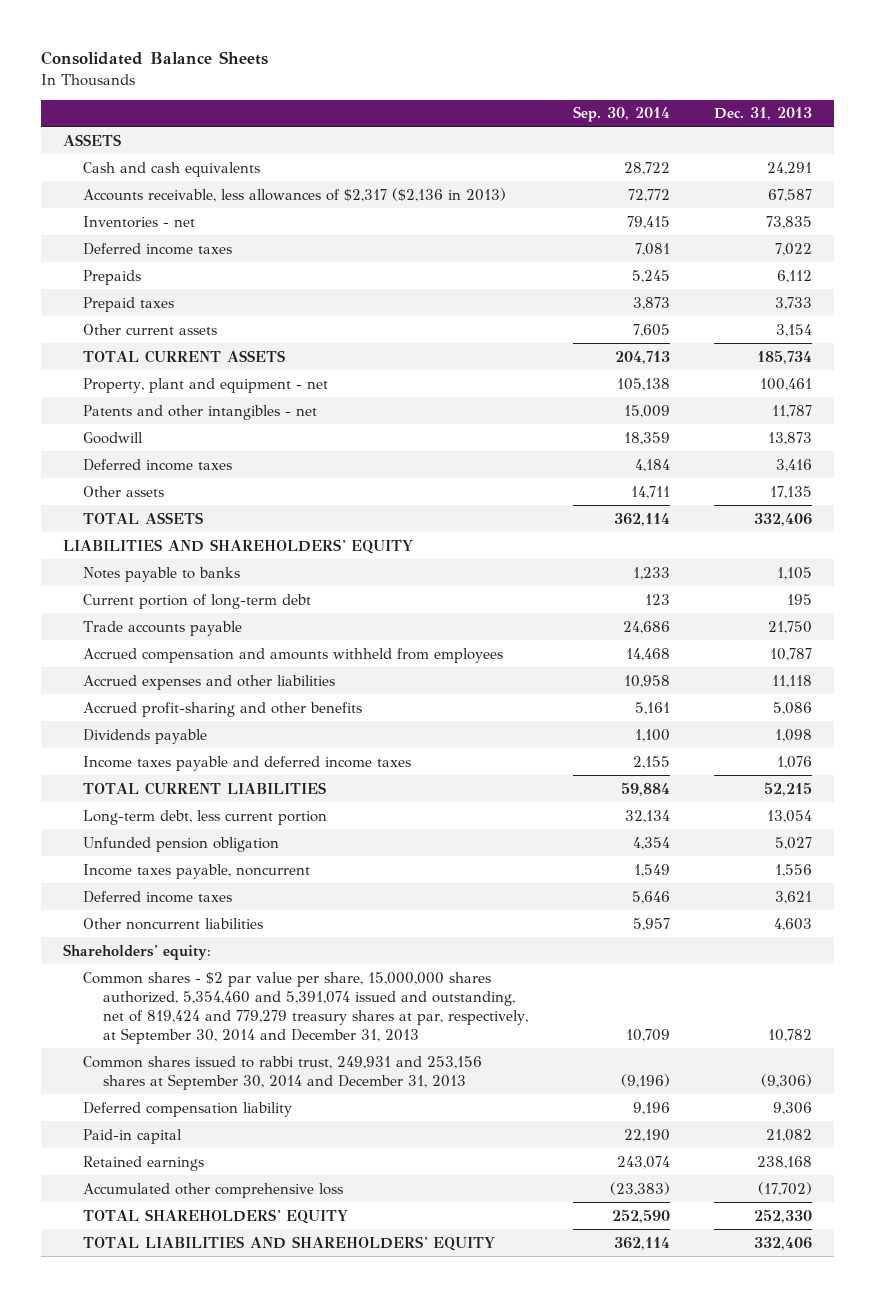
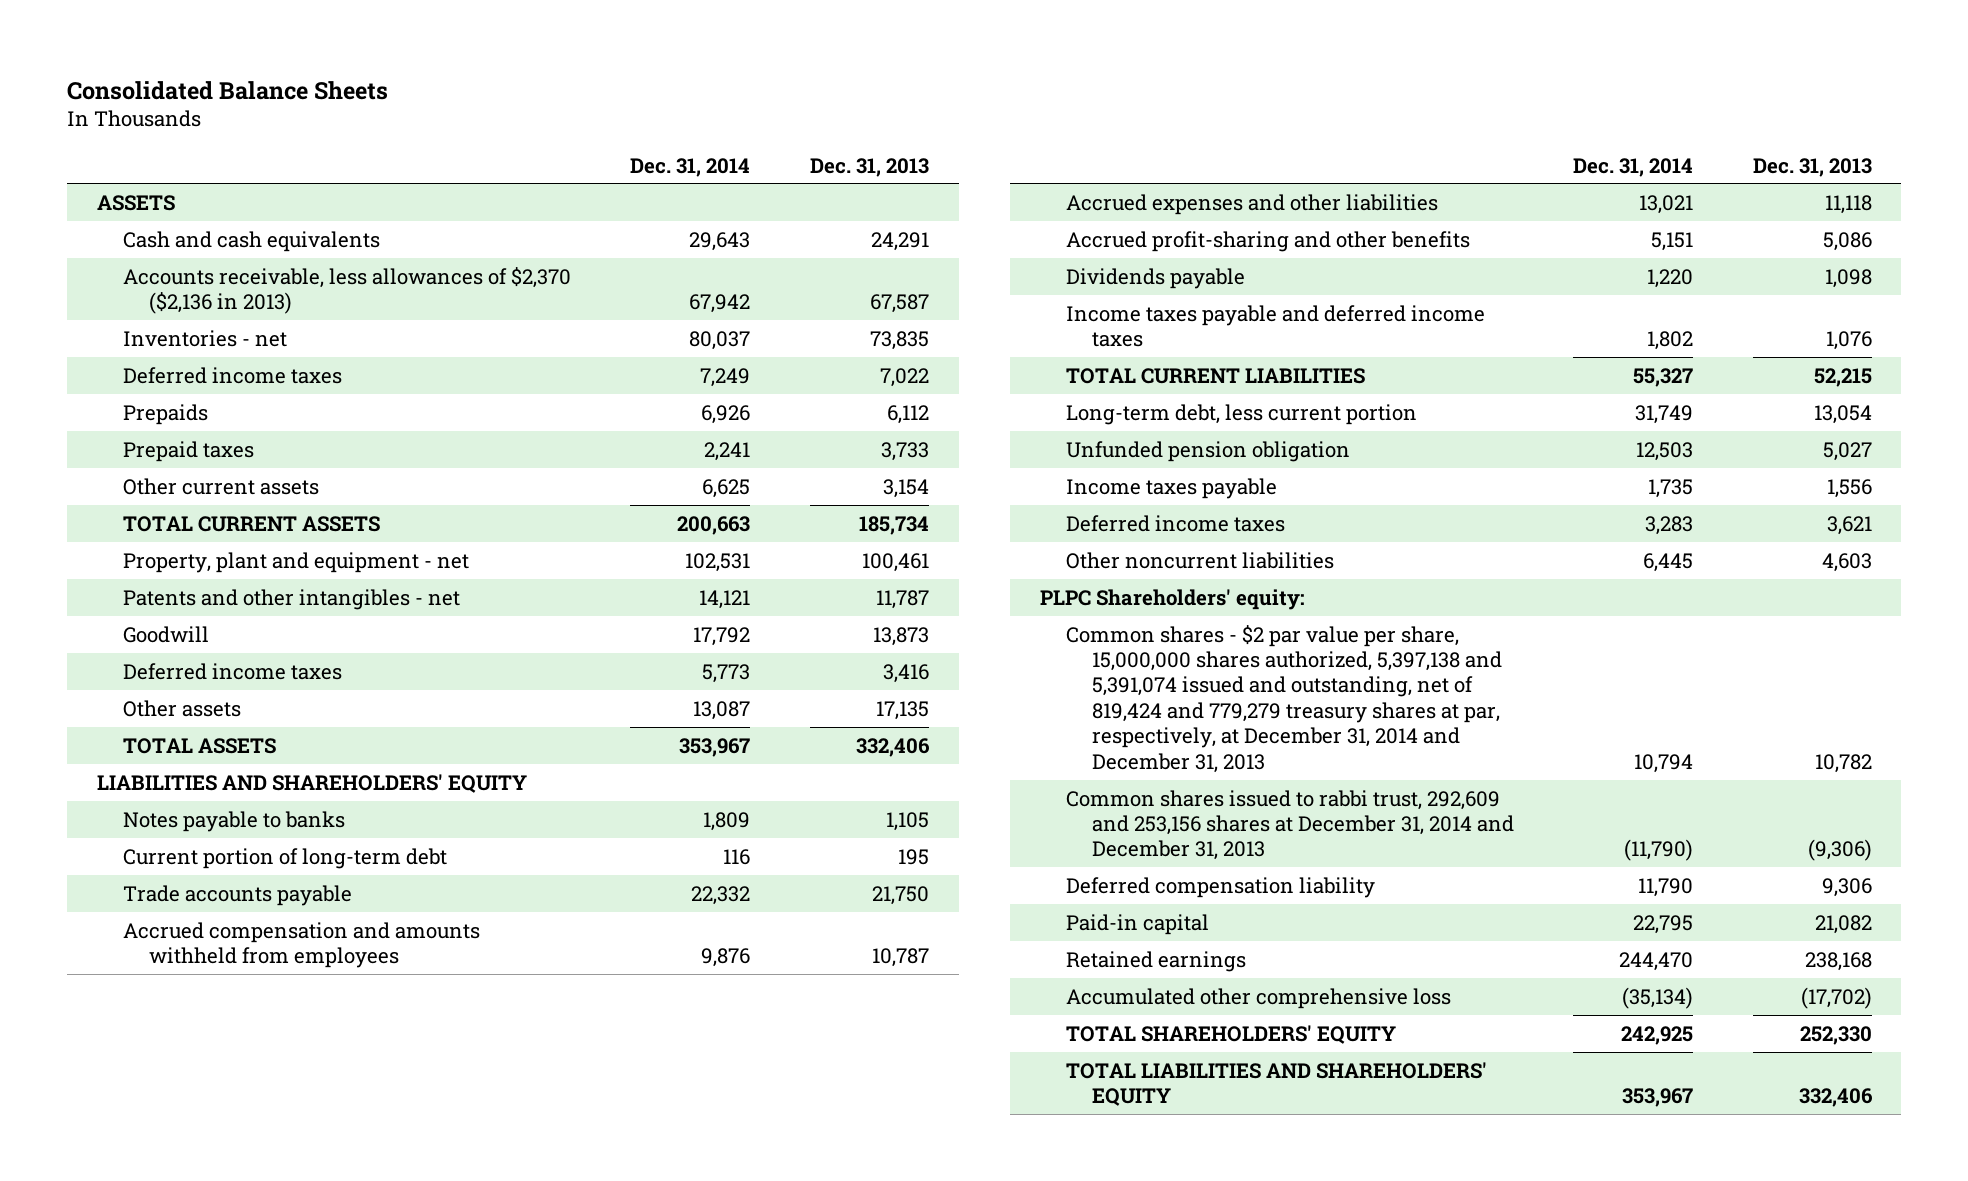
[572,106,670,123] Sep. 30, 2014 -> none
none -> [630,157,751,177] Dec. 31, 2014
[83,187,507,202] Accounts receivable, less allowances of $2,317 ($2,136 in 2013) -> [122,266,571,315] Accounts receivable, less allowances of $2,370 ($2,136 in 2013)
[83,863,311,879] Income taxes payable, noncurrent -> [1065,477,1277,499] Income taxes payable
[63,943,212,960] Shareholders' equity: -> [1039,588,1305,610] PLPC Shareholders' equity:
[83,971,529,1044] Common shares - $2 par value per share, 15,000,000 shares authorized, 5,354,460 and 5,391,074 issued and outstanding, net of 819,424 and 779,279 treasury shares at par, respectively, at September 30, 2014 and December 31, 2013 -> [1065,624,1502,773] Common shares - $2 par value per share, 15,000,000 shares authorized, 5,397,138 and 5,391,074 issued and outstanding, net of 819,424 and 779,279 treasury shares at par, respectively, at December 31, 2014 and December 31, 2013
[83,1055,483,1090] Common shares issued to rabbi trust, 249,931 and 253,156 shares at September 30, 2014 and December 31, 2013 -> [1065,789,1514,861] Common shares issued to rabbi trust, 292,609 and 253,156 shares at December 31, 2014 and December 31, 2013

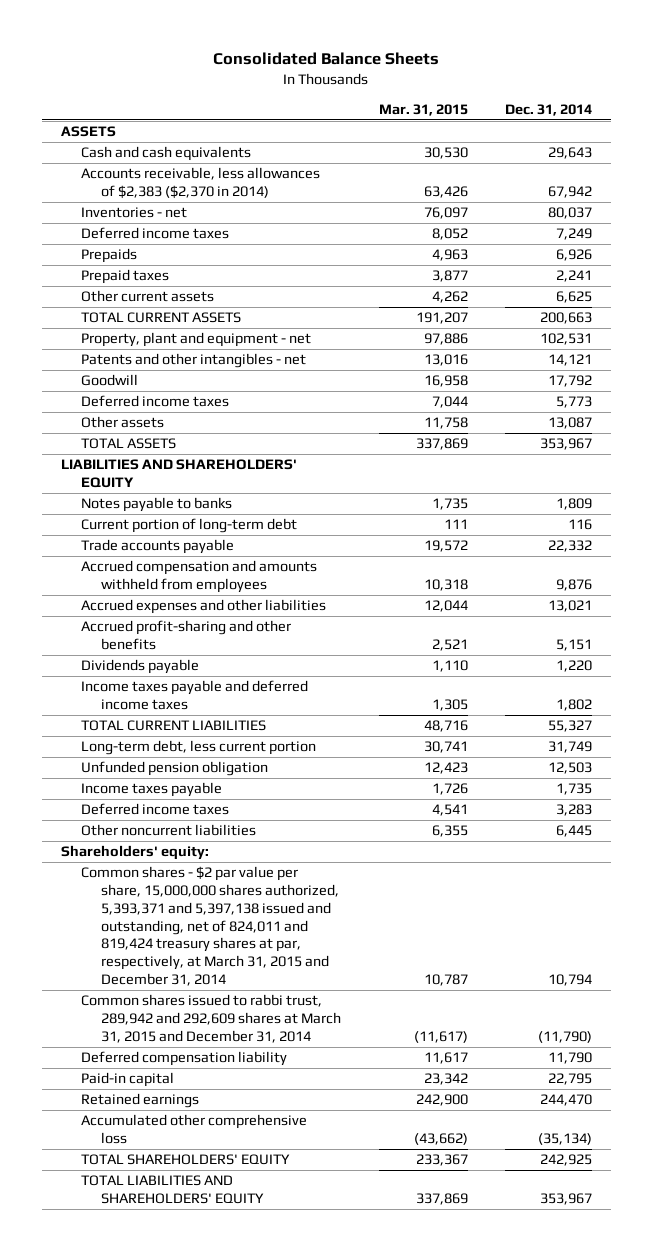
[809,157,929,177] Dec. 31, 2013 -> none
none -> [378,103,468,116] Mar. 31, 2015
[122,266,571,315] Accounts receivable, less allowances of $2,370 ($2,136 in 2013) -> [80,167,320,200] Accounts receivable, less allowances of $2,383 ($2,370 in 2014)
[1039,588,1305,610] PLPC Shareholders' equity: -> [60,845,209,861] Shareholders' equity:
[1065,624,1502,773] Common shares - $2 par value per share, 15,000,000 shares authorized, 5,397,138 and 5,391,074 issued and outstanding, net of 819,424 and 779,279 treasury shares at par, respectively, at December 31, 2014 and December 31, 2013 -> [80,866,340,986] Common shares - $2 par value per share, 15,000,000 shares authorized, 5,393,371 and 5,397,138 issued and outstanding, net of 824,011 and 819,424 treasury shares at par, respectively, at March 31, 2015 and December 31, 2014
[1065,789,1514,861] Common shares issued to rabbi trust, 292,609 and 253,156 shares at December 31, 2014 and December 31, 2013 -> [80,994,342,1043] Common shares issued to rabbi trust, 289,942 and 292,609 shares at March 31, 2015 and December 31, 2014

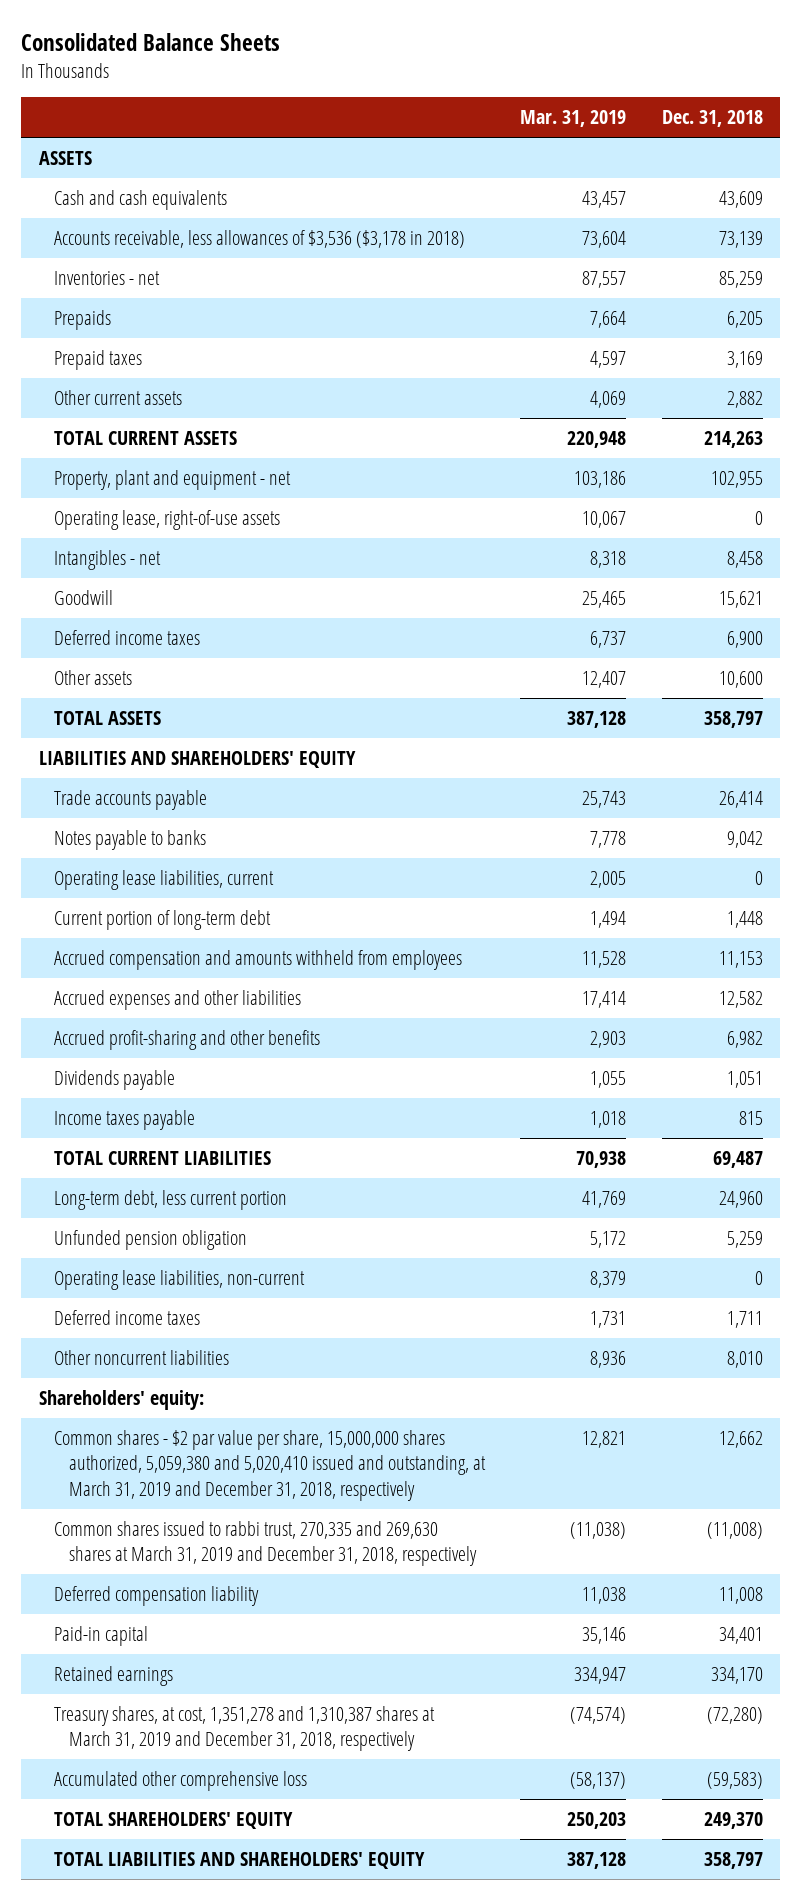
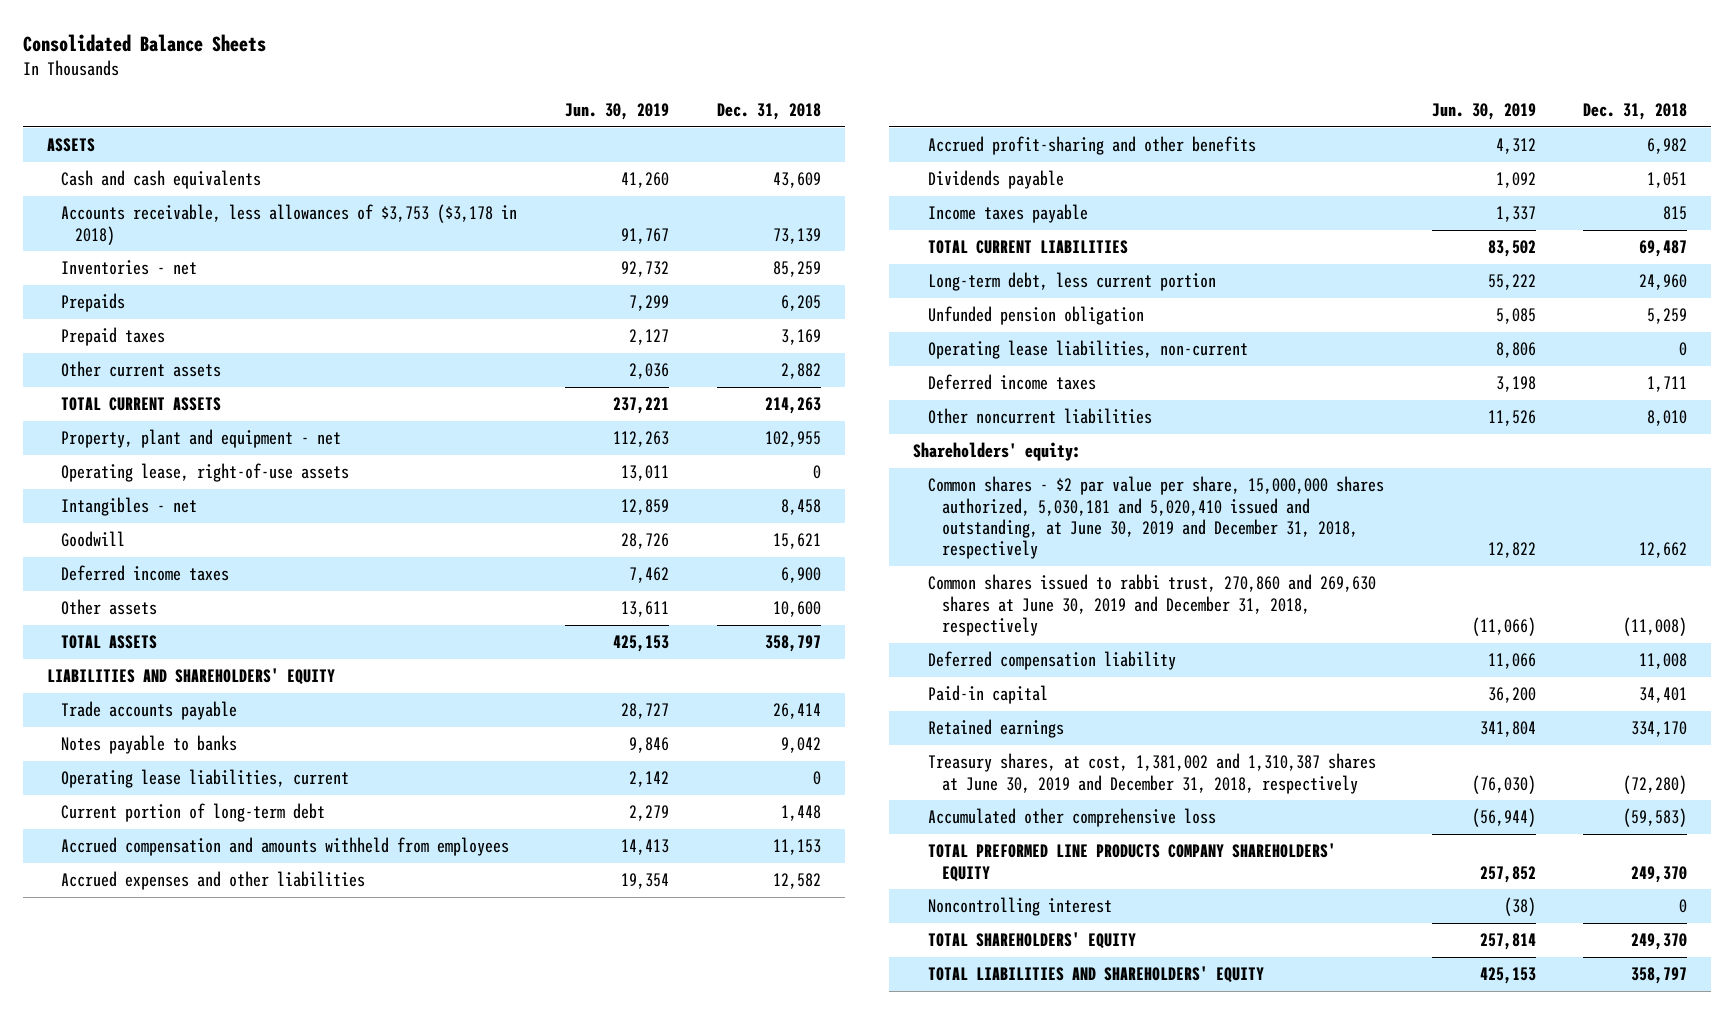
[520,110,627,128] Mar. 31, 2019 -> none
none -> [564,103,669,121] Jun. 30, 2019
[53,229,465,248] Accounts receivable, less allowances of $3,536 ($3,178 in 2018) -> [61,204,518,245] Accounts receivable, less allowances of $3,753 ($3,178 in 2018)
[53,1429,486,1501] Common shares - $2 par value per share, 15,000,000 shares authorized, 5,059,380 and 5,020,410 issued and outstanding, at March 31, 2019 and December 31, 2018, respectively -> [927,476,1384,559] Common shares - $2 par value per share, 15,000,000 shares authorized, 5,030,181 and 5,020,410 issued and outstanding, at June 30, 2019 and December 31, 2018, respectively
[53,1520,477,1567] Common shares issued to rabbi trust, 270,335 and 269,630 shares at March 31, 2019 and December 31, 2018, respectively -> [927,574,1376,636] Common shares issued to rabbi trust, 270,860 and 269,630 shares at June 30, 2019 and December 31, 2018, respectively
[53,1705,435,1752] Treasury shares, at cost, 1,351,278 and 1,310,387 shares at March 31, 2019 and December 31, 2018, respectively -> [927,753,1376,794] Treasury shares, at cost, 1,381,002 and 1,310,387 shares at June 30, 2019 and December 31, 2018, respectively
none -> [927,843,1336,882] TOTAL PREFORMED LINE PRODUCTS COMPANY SHAREHOLDERS' EQUITY
none -> [927,897,1112,917] Noncontrolling interest

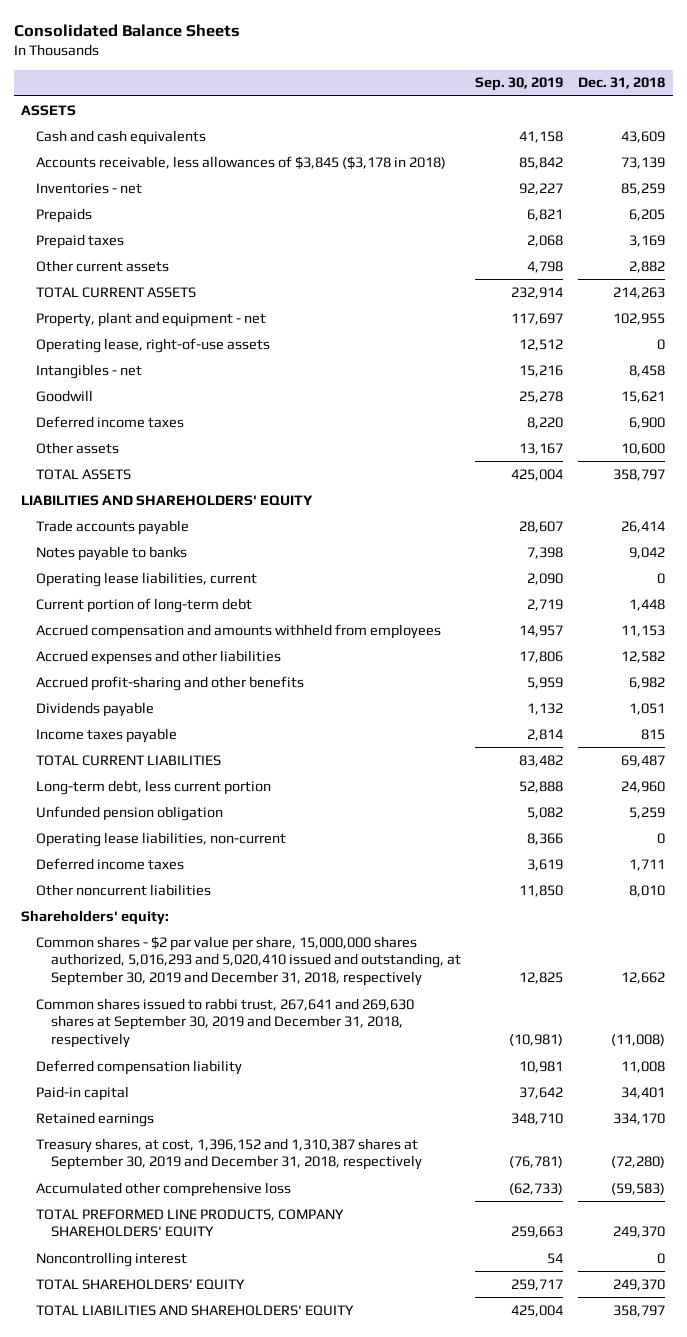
[564,103,669,121] Jun. 30, 2019 -> none
none -> [475,77,564,92] Sep. 30, 2019
[61,204,518,245] Accounts receivable, less allowances of $3,753 ($3,178 in 2018) -> [35,155,446,170] Accounts receivable, less allowances of $3,845 ($3,178 in 2018)
[927,476,1384,559] Common shares - $2 par value per share, 15,000,000 shares authorized, 5,030,181 and 5,020,410 issued and outstanding, at June 30, 2019 and December 31, 2018, respectively -> [35,935,461,987] Common shares - $2 par value per share, 15,000,000 shares authorized, 5,016,293 and 5,020,410 issued and outstanding, at September 30, 2019 and December 31, 2018, respectively
[927,574,1376,636] Common shares issued to rabbi trust, 270,860 and 269,630 shares at June 30, 2019 and December 31, 2018, respectively -> [35,997,414,1049] Common shares issued to rabbi trust, 267,641 and 269,630 shares at September 30, 2019 and December 31, 2018, respectively
[927,753,1376,794] Treasury shares, at cost, 1,381,002 and 1,310,387 shares at June 30, 2019 and December 31, 2018, respectively -> [35,1137,422,1171] Treasury shares, at cost, 1,396,152 and 1,310,387 shares at September 30, 2019 and December 31, 2018, respectively
[927,843,1336,882] TOTAL PREFORMED LINE PRODUCTS COMPANY SHAREHOLDERS' EQUITY -> [35,1208,344,1238] TOTAL PREFORMED LINE PRODUCTS, COMPANY SHAREHOLDERS' EQUITY

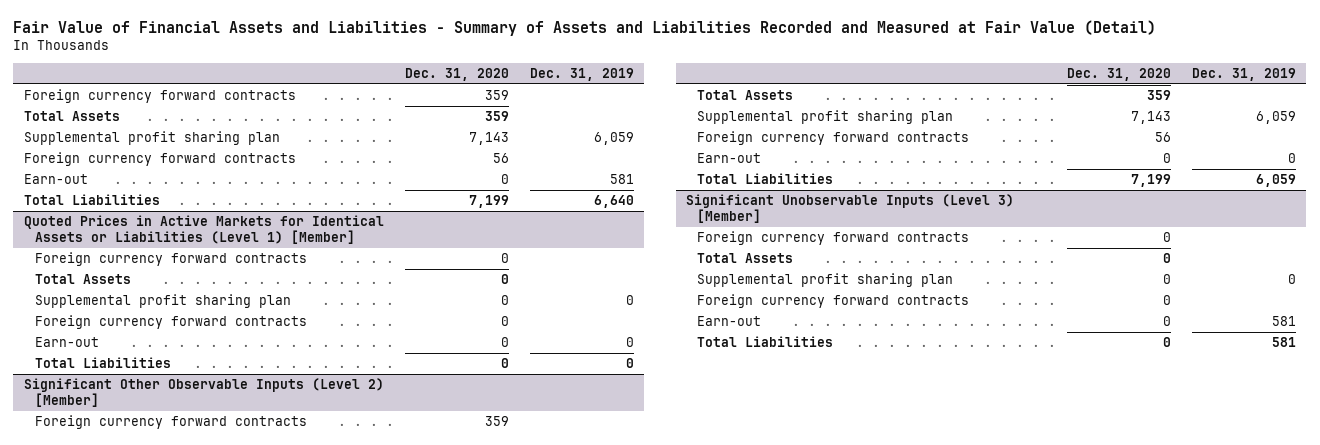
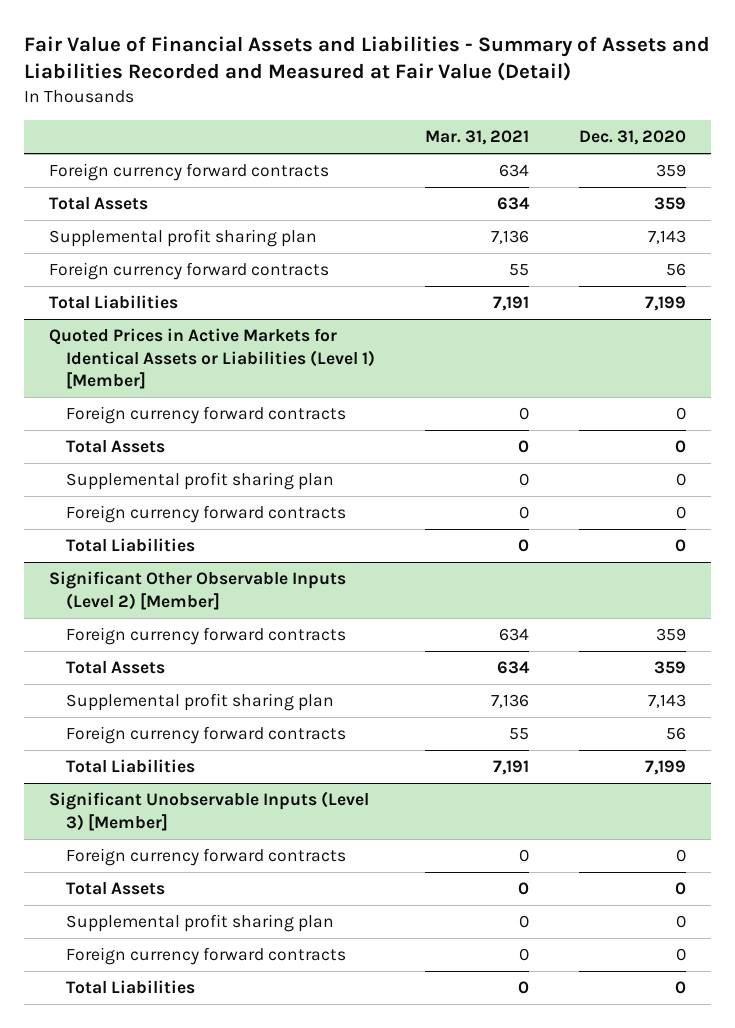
[529,67,634,81] Dec. 31, 2019 -> none
none -> [424,130,529,146] Mar. 31, 2021
[23,174,88,185] Earn-out -> none
[35,337,100,348] Earn-out -> none
[697,153,762,164] Earn-out -> none
[697,316,762,327] Earn-out -> none

